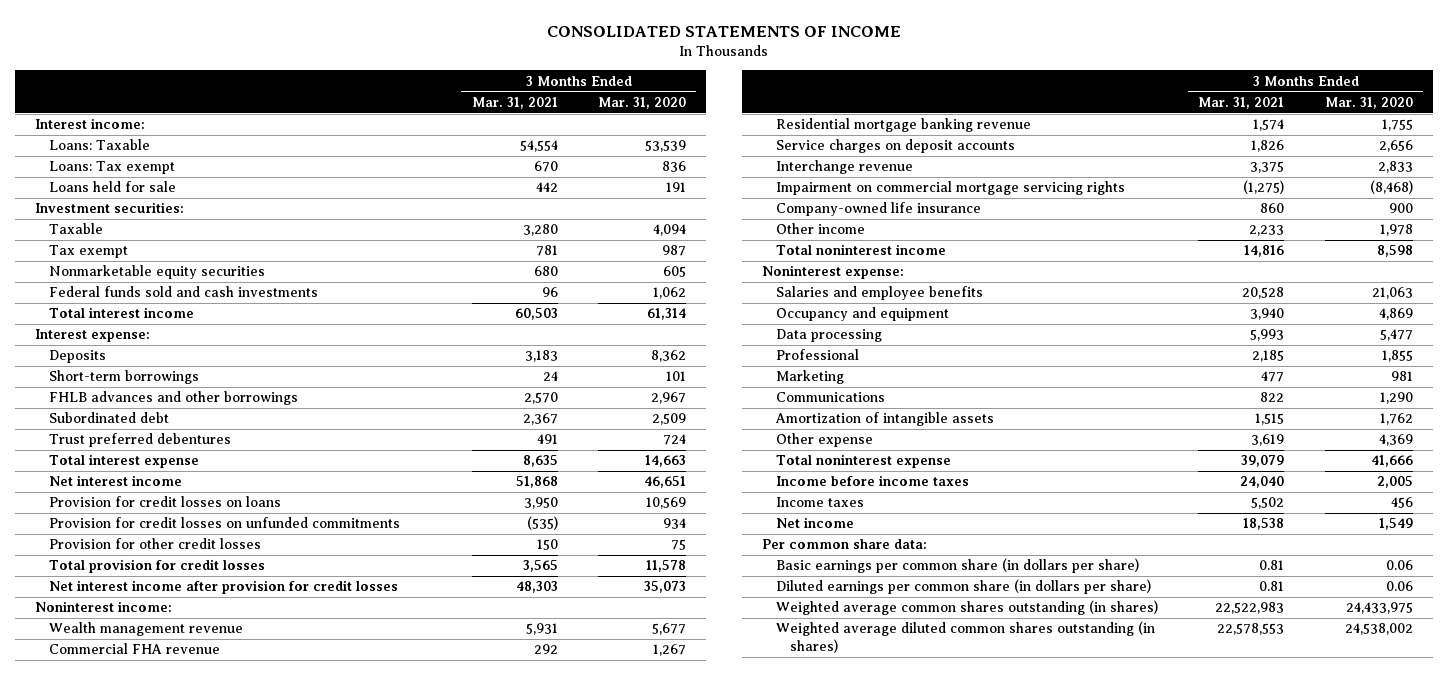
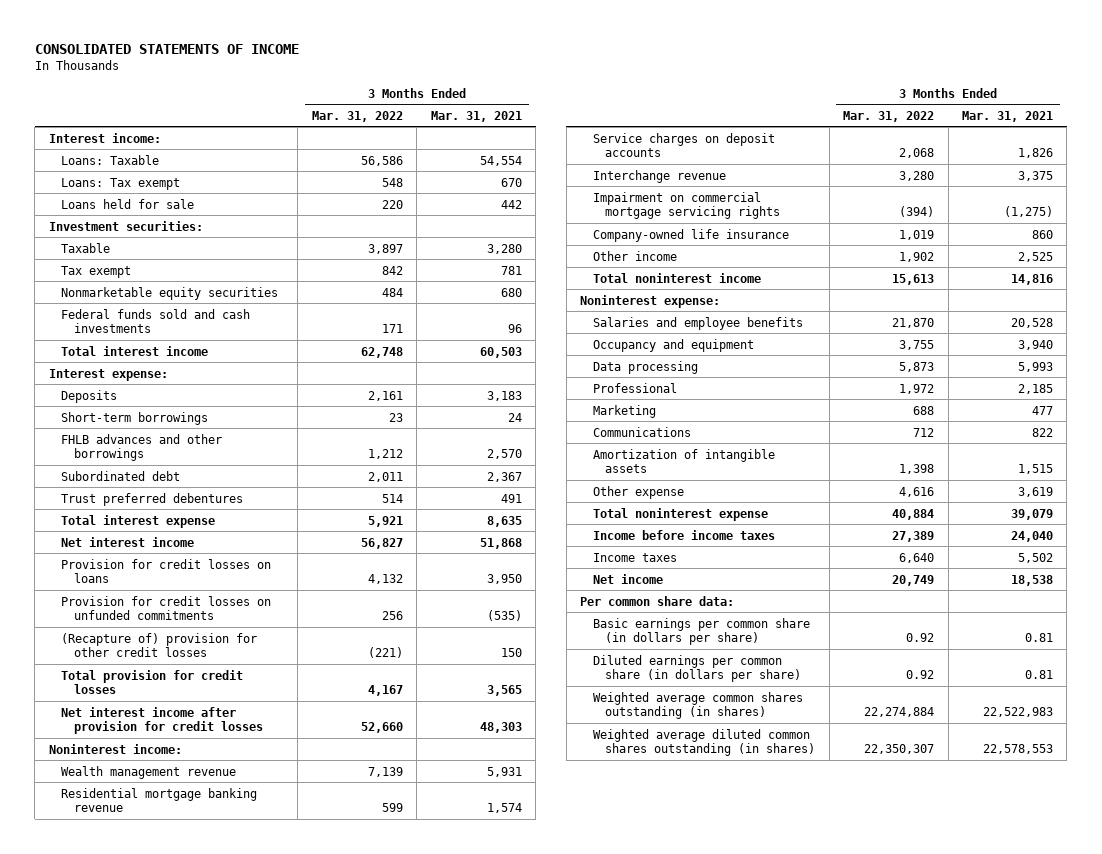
[597,96,686,109] Mar. 31, 2020 -> none
none -> [311,110,403,122] Mar. 31, 2022
[49,538,262,550] Provision for other credit losses -> [61,632,258,658] (Recapture of) provision for other credit losses
[49,643,221,655] Commercial FHA revenue -> none
[1249,225,1285,237] 2,233 -> [1017,251,1053,262] 2,525

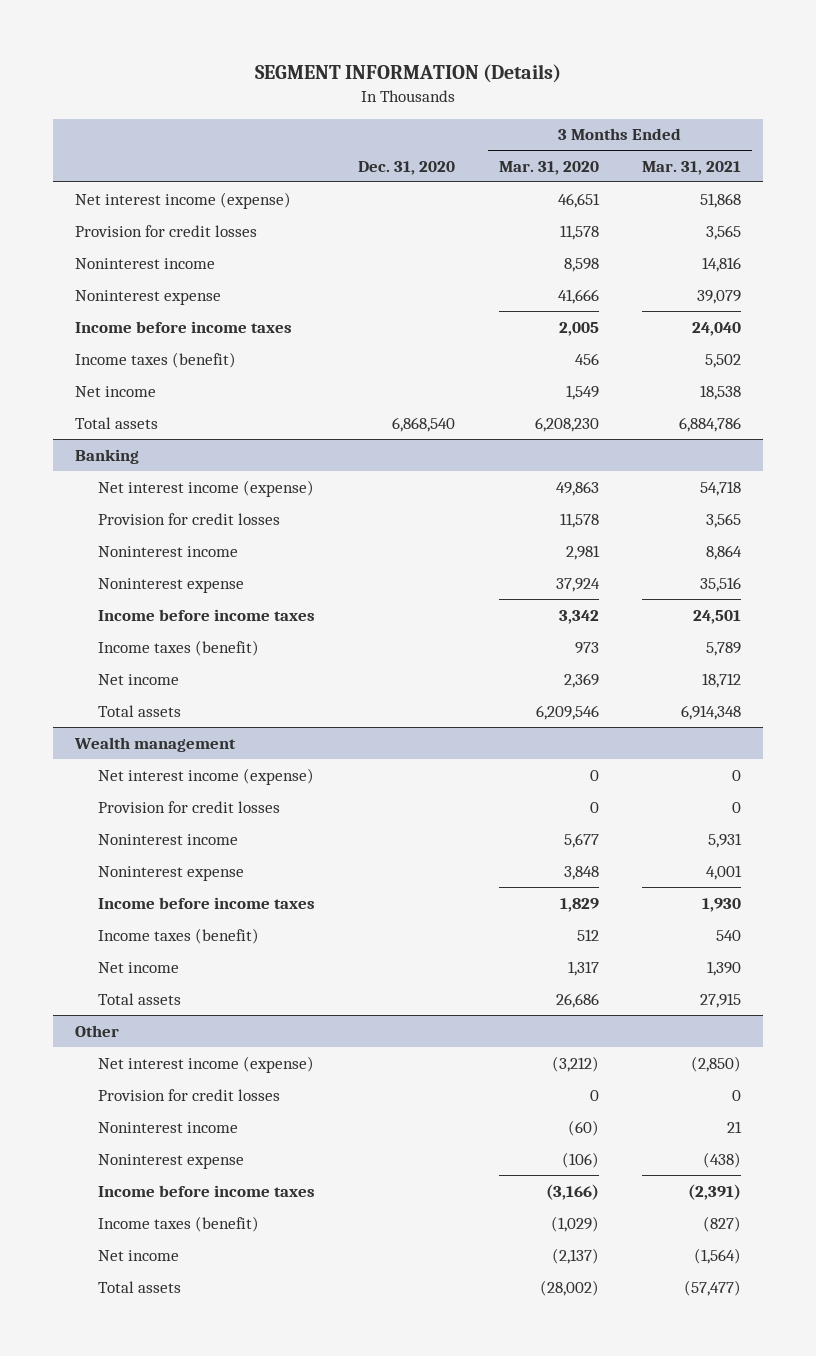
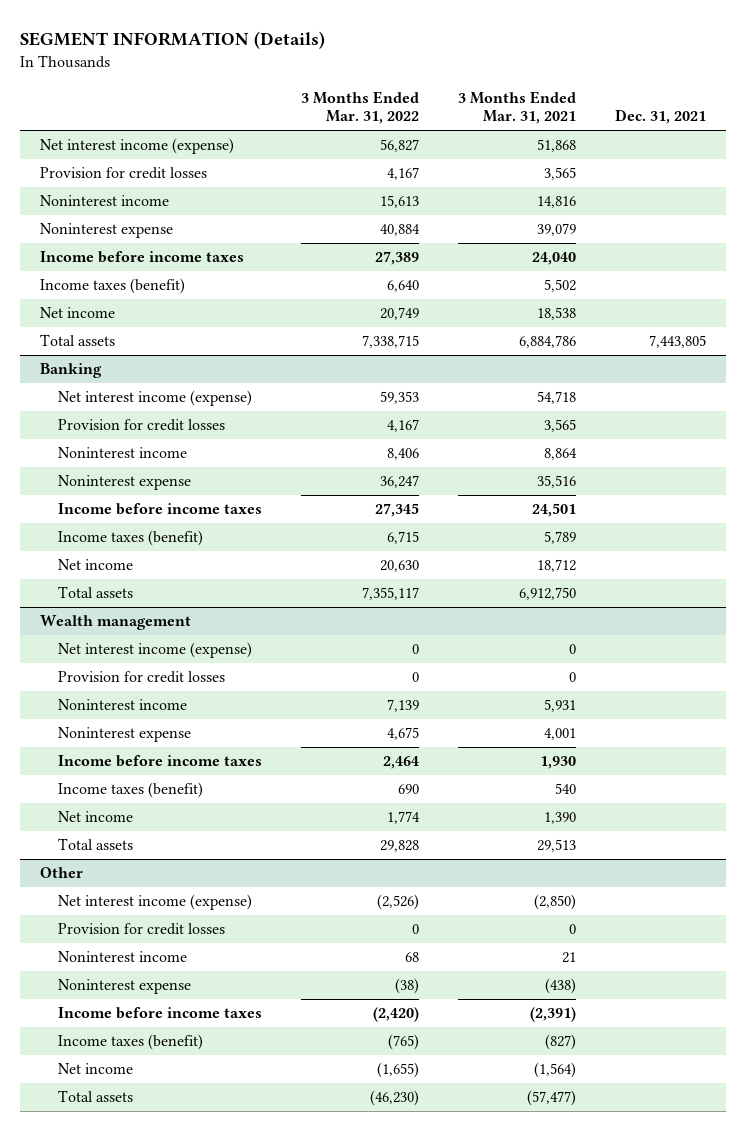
[358,160,456,175] Dec. 31, 2020 -> none
[498,160,599,175] Mar. 31, 2020 -> none
none -> [300,90,419,125] 3 Months Ended Mar. 31, 2022
none -> [615,109,707,125] Dec. 31, 2021
[680,704,741,720] 6,914,348 -> [519,587,577,601] 6,912,750
[699,992,741,1008] 27,915 -> [537,839,577,853] 29,513

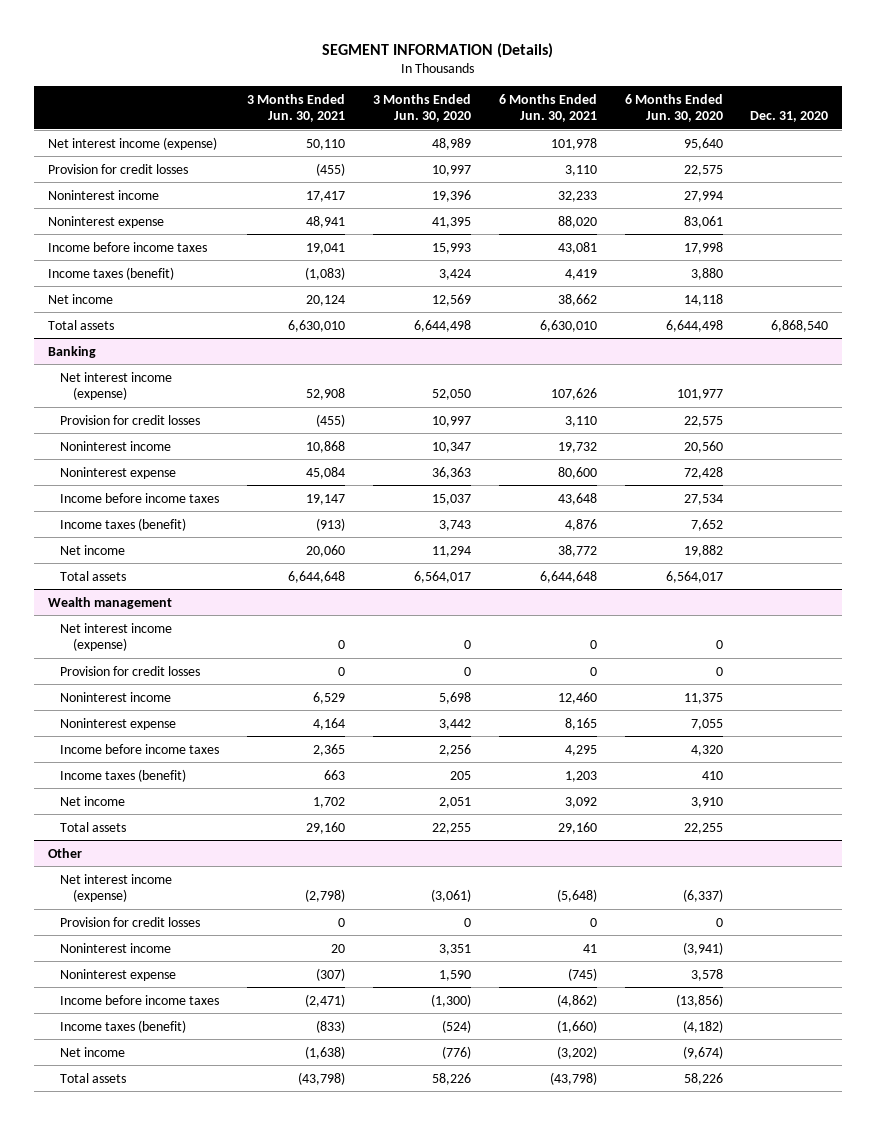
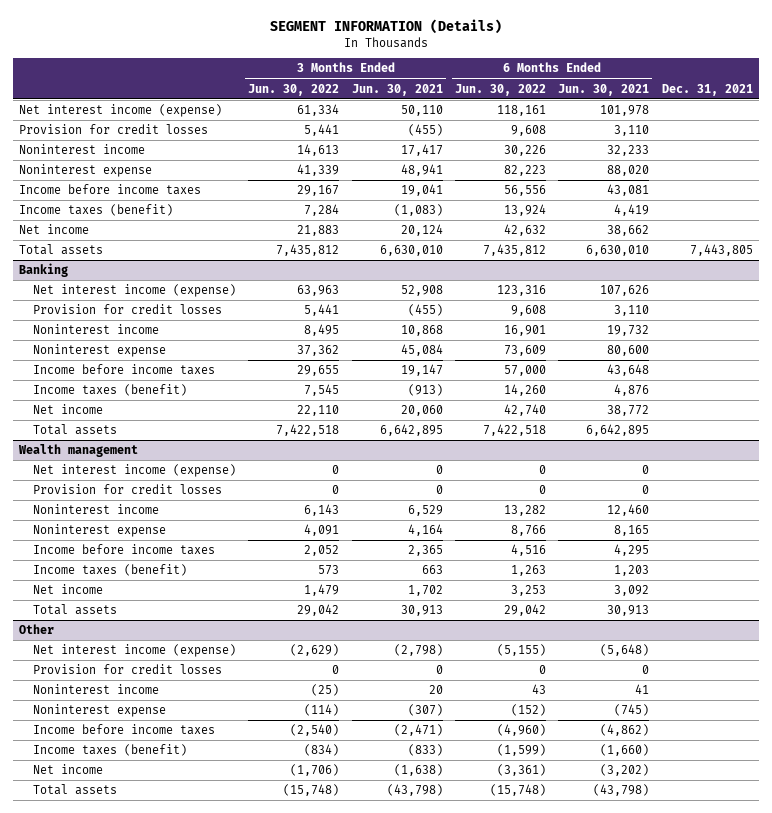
[372,93,471,122] 3 Months Ended Jun. 30, 2020 -> none
[624,93,723,122] 6 Months Ended Jun. 30, 2020 -> none
[750,110,829,122] Dec. 31, 2020 -> none
none -> [248,83,340,96] Jun. 30, 2022
none -> [455,83,547,96] Jun. 30, 2022
none -> [661,83,753,96] Dec. 31, 2021
[288,570,346,583] 6,644,648 -> [379,424,443,437] 6,642,895
[539,570,597,583] 6,644,648 -> [586,424,650,437] 6,642,895
[306,821,346,834] 29,160 -> [400,605,443,617] 30,913
[557,821,597,834] 29,160 -> [607,605,650,617] 30,913

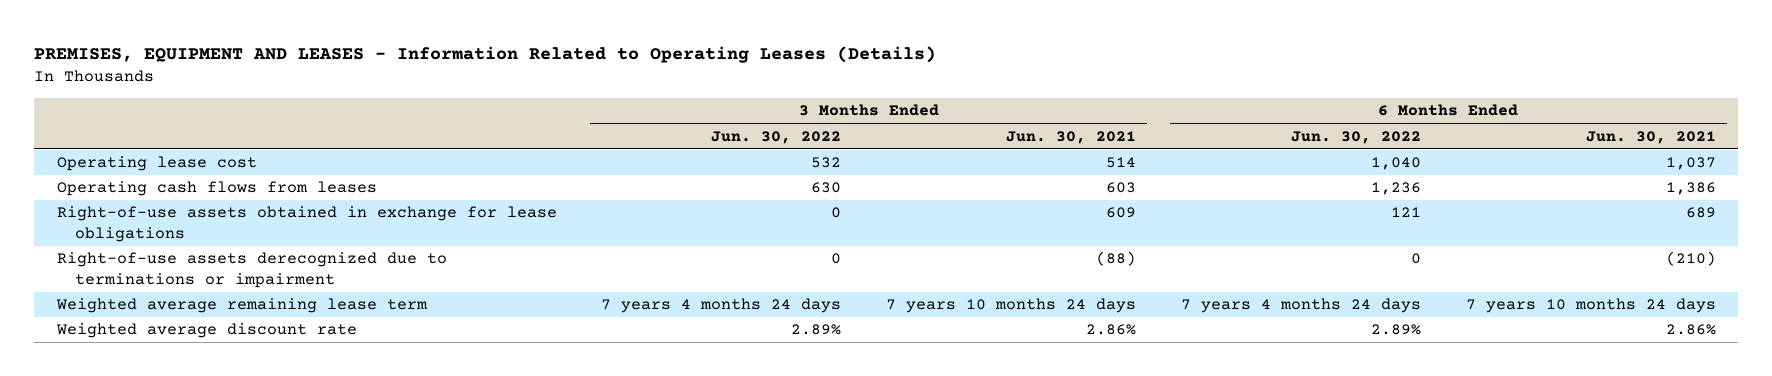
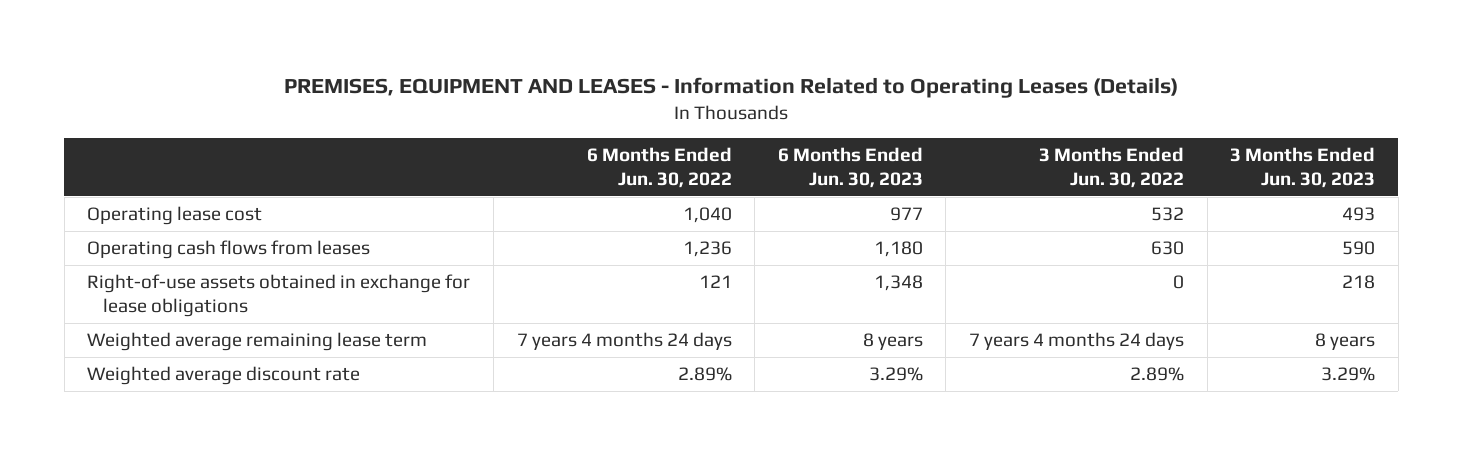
[1006,130,1137,144] Jun. 30, 2021 -> none
[1585,130,1716,144] Jun. 30, 2021 -> none
none -> [777,146,923,189] 6 Months Ended Jun. 30, 2023
none -> [1230,146,1376,189] 3 Months Ended Jun. 30, 2023
[56,252,447,289] Right-of-use assets derecognized due to terminations or impairment -> none

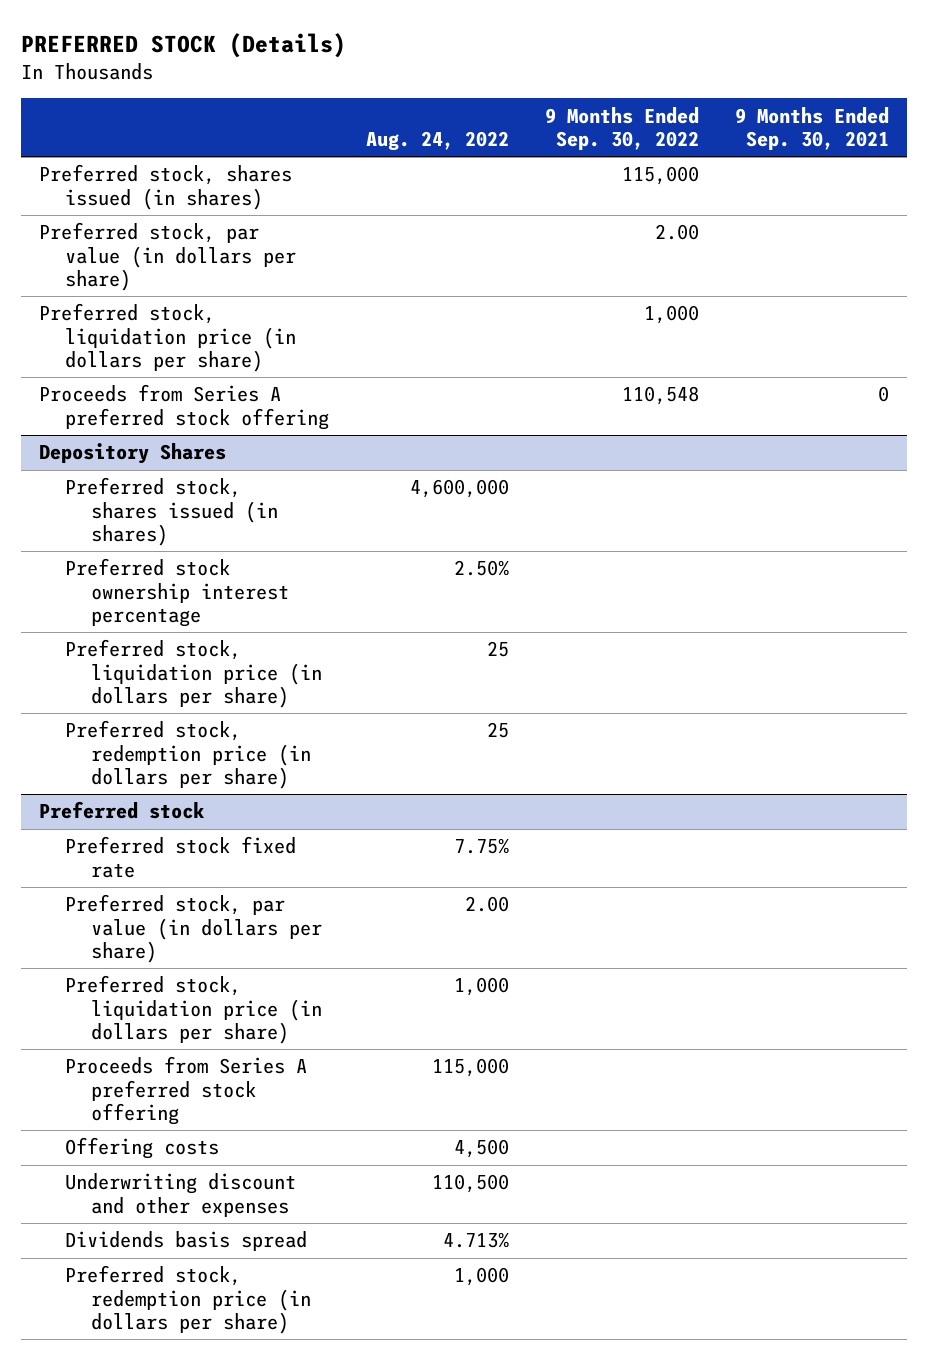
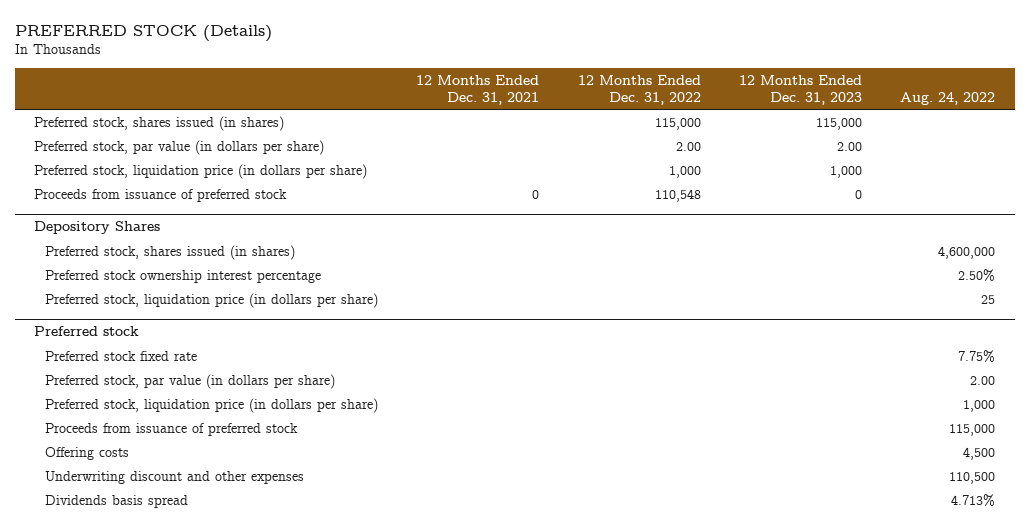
[544,106,699,151] 9 Months Ended Sep. 30, 2022 -> none
[735,106,890,151] 9 Months Ended Sep. 30, 2021 -> none
none -> [416,74,540,105] 12 Months Ended Dec. 31, 2021
none -> [577,74,701,105] 12 Months Ended Dec. 31, 2022
none -> [738,74,862,105] 12 Months Ended Dec. 31, 2023
[39,384,330,430] Proceeds from Series A preferred stock offering -> [33,188,287,202] Proceeds from issuance of preferred stock
[65,720,312,789] Preferred stock, redemption price (in dollars per share) -> none
[65,1056,308,1125] Proceeds from Series A preferred stock offering -> [44,422,298,436] Proceeds from issuance of preferred stock
[65,1265,312,1334] Preferred stock, redemption price (in dollars per share) -> none

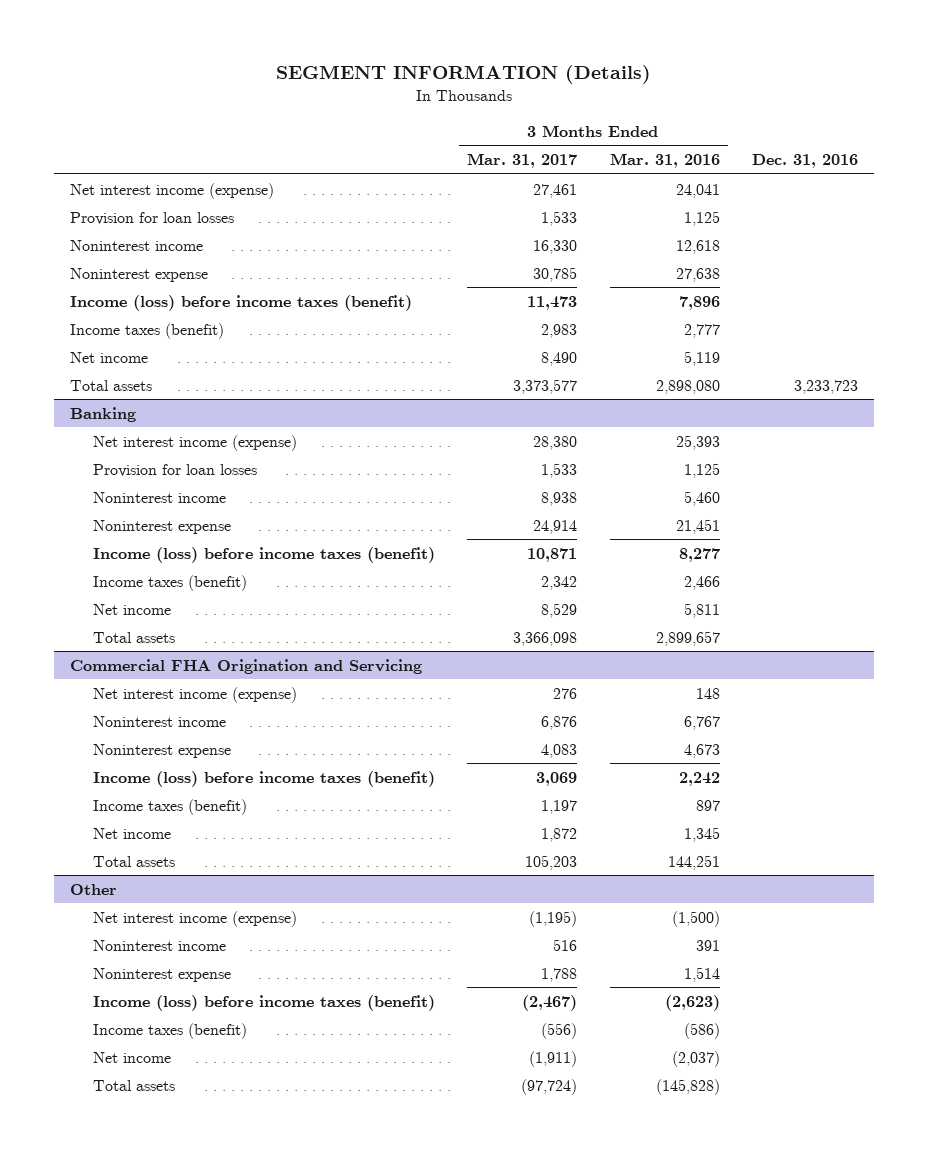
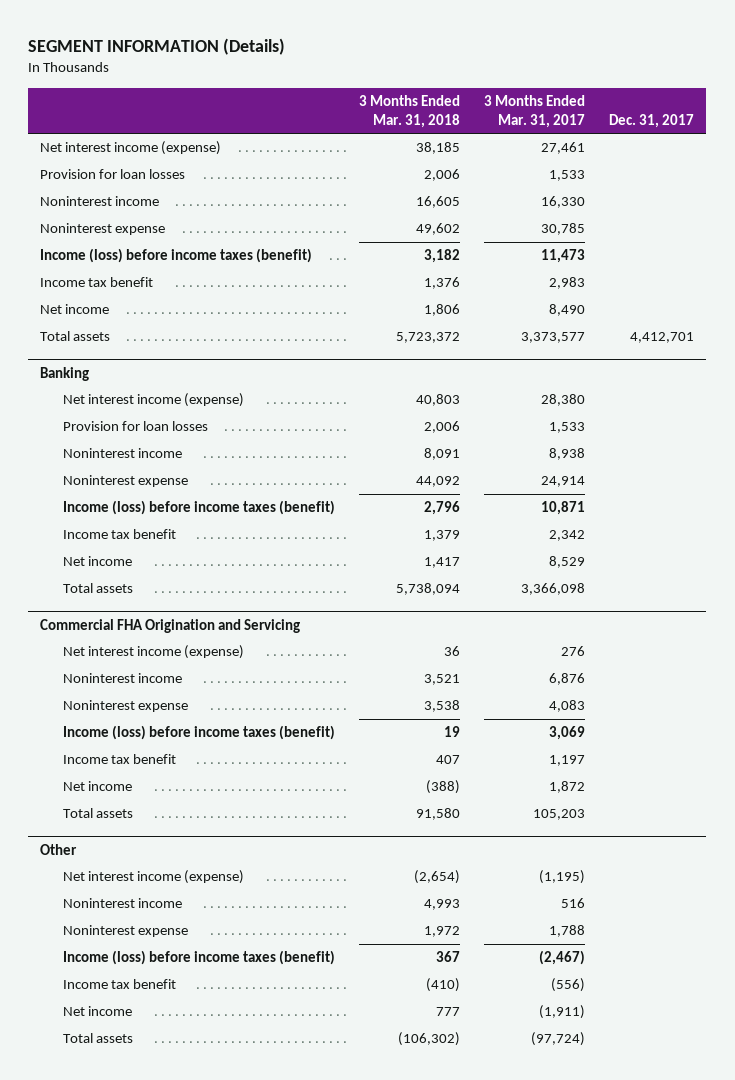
[609,153,720,169] Mar. 31, 2016 -> none
[752,154,859,169] Dec. 31, 2016 -> none
none -> [359,94,461,128] 3 Months Ended Mar. 31, 2018
none -> [609,113,695,128] Dec. 31, 2017
[70,322,225,339] Income taxes (benefit) -> [40,277,154,288] Income tax benefit
[92,574,247,591] Income taxes (benefit) -> [62,529,176,540] Income tax benefit
[92,798,247,815] Income taxes (benefit) -> [62,754,176,765] Income tax benefit
[92,1022,247,1039] Income taxes (benefit) -> [62,979,176,990] Income tax benefit

